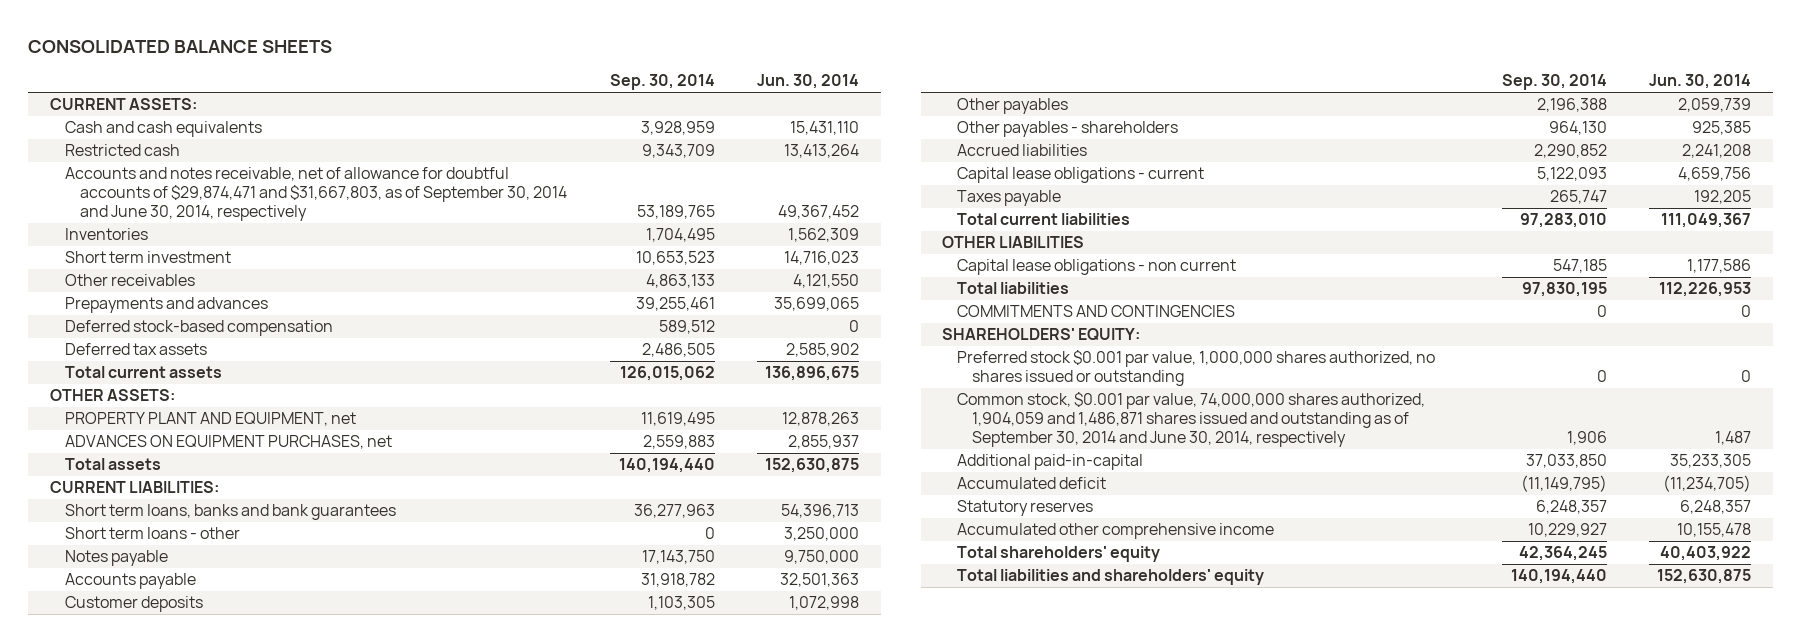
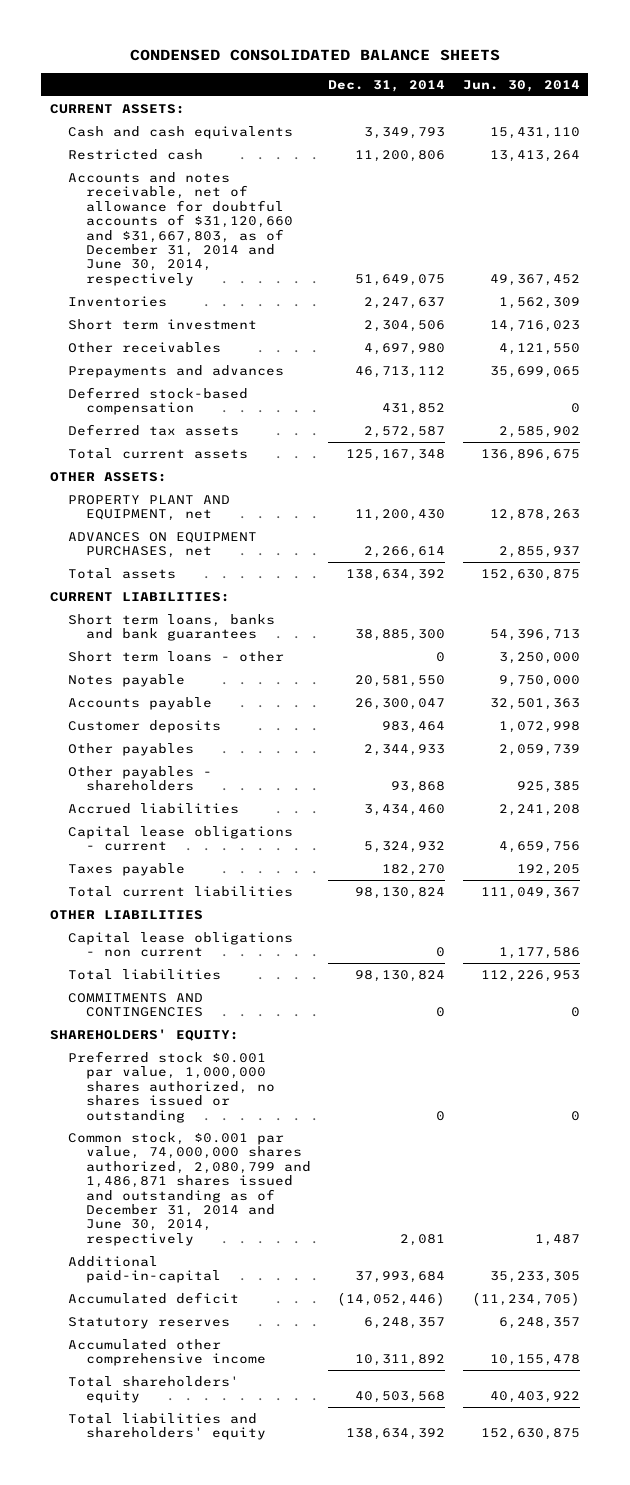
[28,40,333,54] CONSOLIDATED BALANCE SHEETS -> [129,49,500,62] CONDENSED CONSOLIDATED BALANCE SHEETS
[609,74,715,91] Sep. 30, 2014 -> none
none -> [328,79,446,92] Dec. 31, 2014
[64,167,567,222] Accounts and notes receivable, net of allowance for doubtful accounts of $29,874,471 and $31,667,803, as of September 30, 2014 and June 30, 2014, respectively -> [67,171,293,286] Accounts and notes receivable, net of allowance for doubtful accounts of $31,120,660 and $31,667,803, as of December 31, 2014 and June 30, 2014, respectively
[956,392,1425,448] Common stock, $0.001 par value, 74,000,000 shares authorized, 1,904,059 and 1,486,871 shares issued and outstanding as of September 30, 2014 and June 30, 2014, respectively -> [67,1131,311,1246] Common stock, $0.001 par value, 74,000,000 shares authorized, 2,080,799 and 1,486,871 shares issued and outstanding as of December 31, 2014 and June 30, 2014, respectively

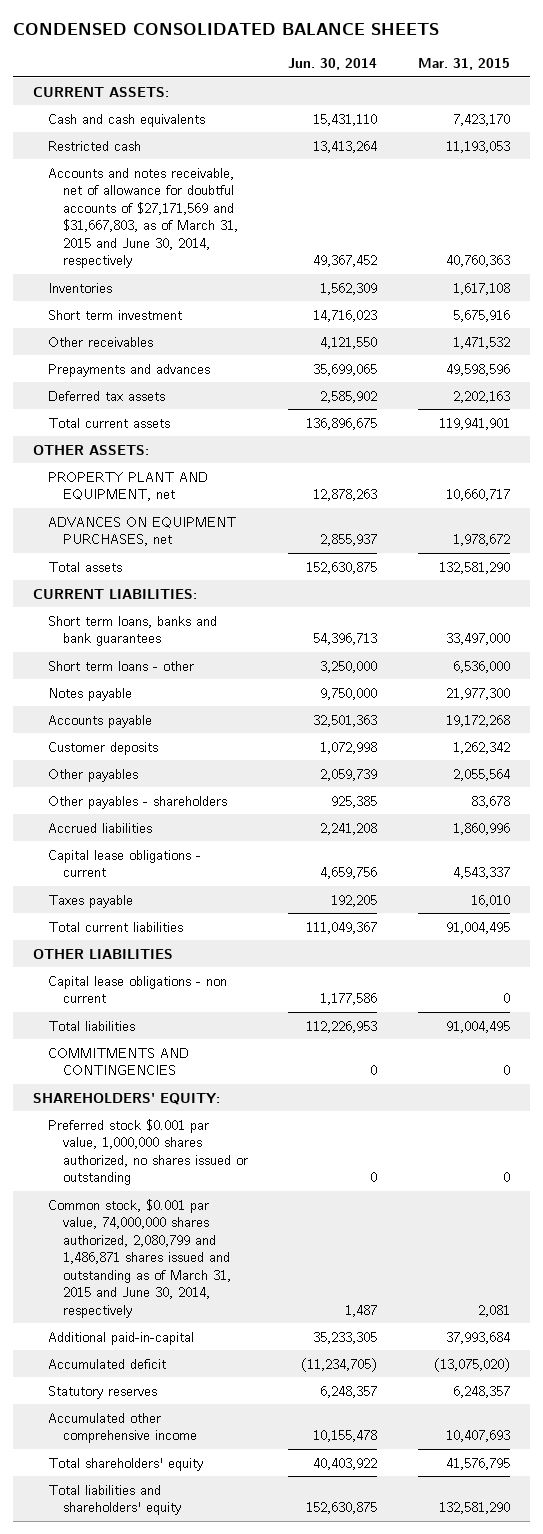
[328,79,446,92] Dec. 31, 2014 -> none
none -> [417,57,510,70] Mar. 31, 2015
[67,171,293,286] Accounts and notes receivable, net of allowance for doubtful accounts of $31,120,660 and $31,667,803, as of December 31, 2014 and June 30, 2014, respectively -> [47,167,238,269] Accounts and notes receivable, net of allowance for doubtful accounts of $27,171,569 and $31,667,803, as of March 31, 2015 and June 30, 2014, respectively
[67,386,248,416] Deferred stock-based compensation -> none
[67,1131,311,1246] Common stock, $0.001 par value, 74,000,000 shares authorized, 2,080,799 and 1,486,871 shares issued and outstanding as of December 31, 2014 and June 30, 2014, respectively -> [47,1198,231,1318] Common stock, $0.001 par value, 74,000,000 shares authorized, 2,080,799 and 1,486,871 shares issued and outstanding as of March 31, 2015 and June 30, 2014, respectively

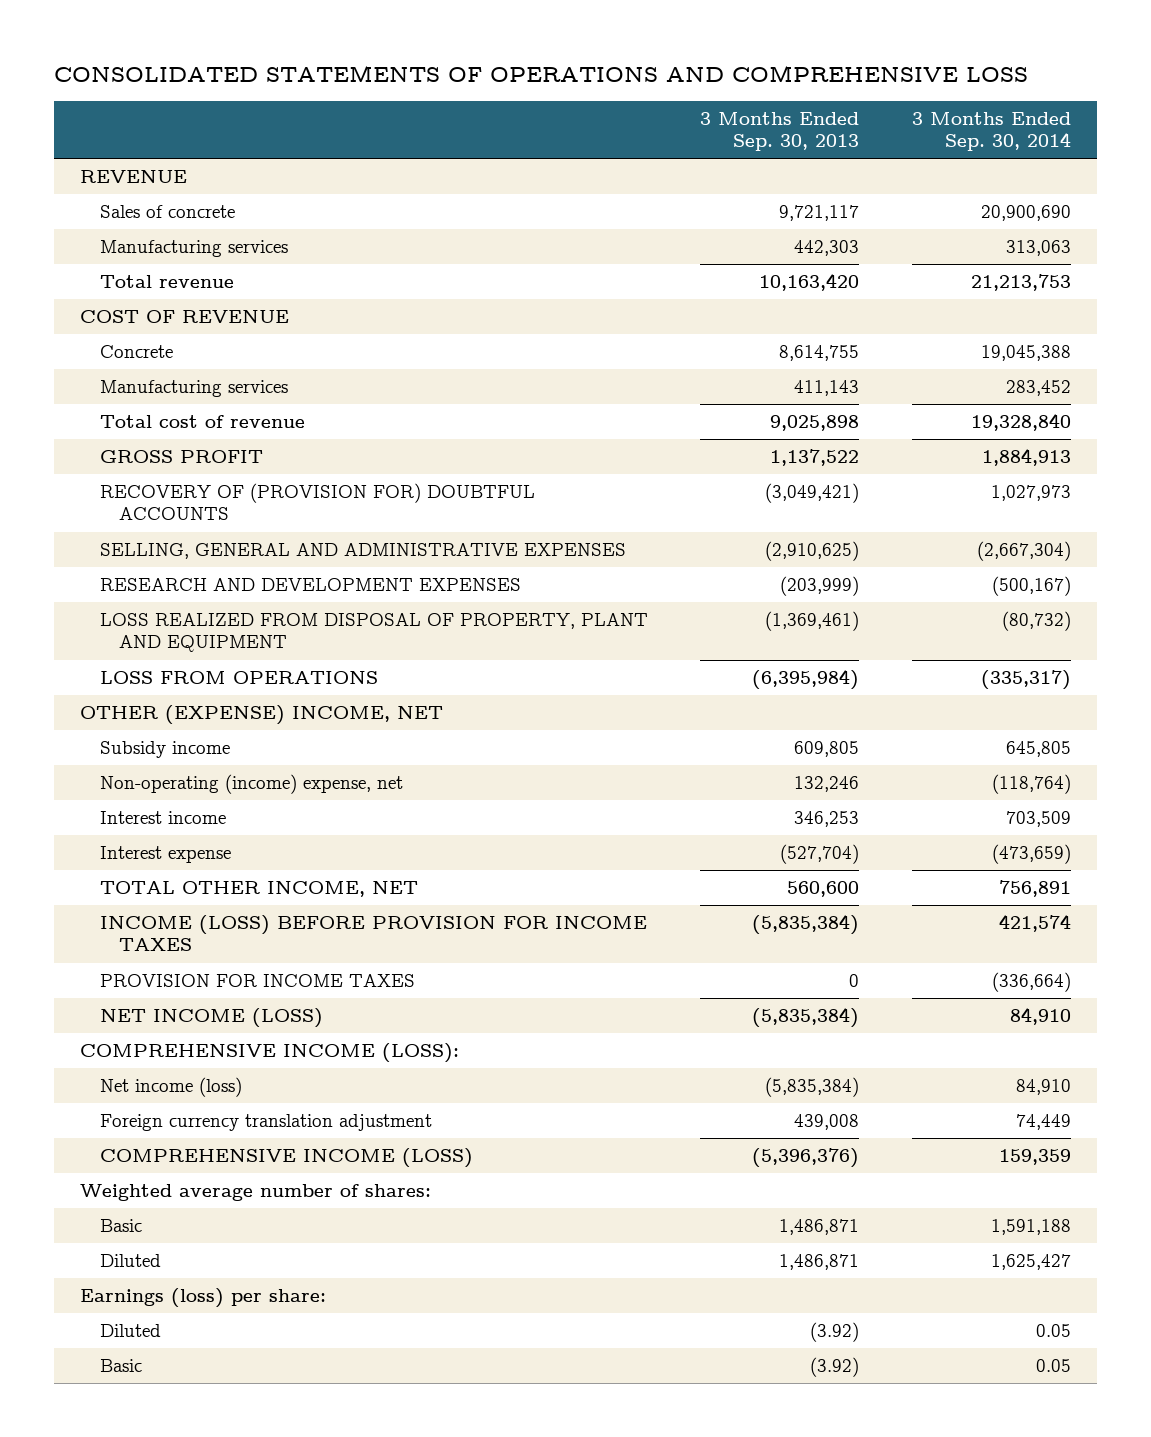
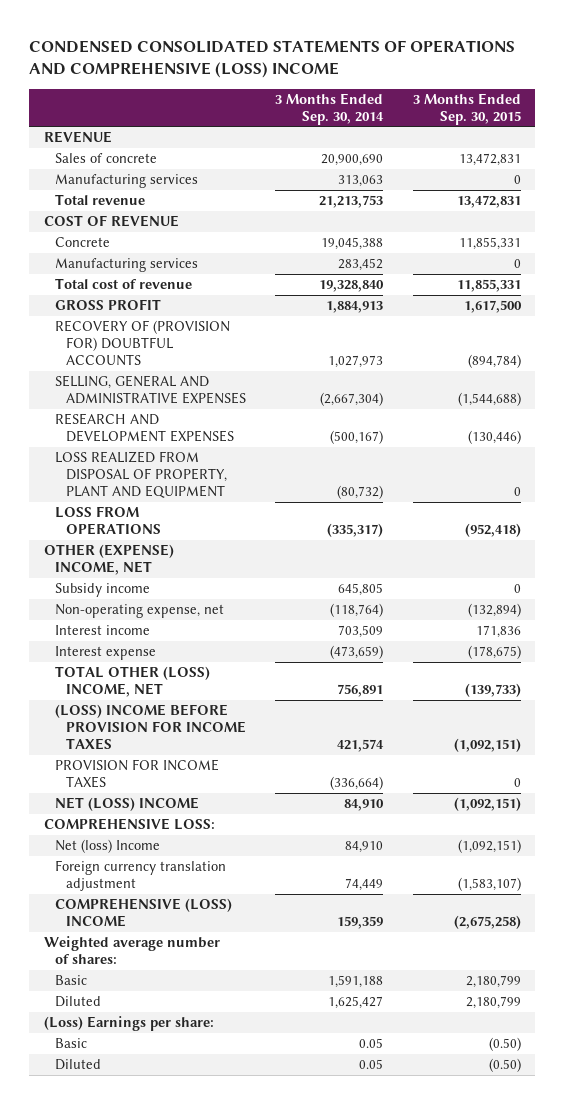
[53,65,1028,83] CONSOLIDATED STATEMENTS OF OPERATIONS AND COMPREHENSIVE LOSS -> [29,39,516,79] CONDENSED CONSOLIDATED STATEMENTS OF OPERATIONS AND COMPREHENSIVE (LOSS) INCOME
[700,111,860,152] 3 Months Ended Sep. 30, 2013 -> none
none -> [412,92,521,125] 3 Months Ended Sep. 30, 2015
[99,773,403,794] Non-operating (income) expense, net -> [54,604,224,619] Non-operating expense, net
[99,880,418,897] TOTAL OTHER INCOME, NET -> [54,666,210,698] TOTAL OTHER (LOSS) INCOME, NET
[99,914,647,952] INCOME (LOSS) BEFORE PROVISION FOR INCOME TAXES -> [54,704,246,750] (LOSS) INCOME BEFORE PROVISION FOR INCOME TAXES
[99,1007,323,1028] NET INCOME (LOSS) -> [54,797,199,812] NET (LOSS) INCOME
[79,1042,459,1063] COMPREHENSIVE INCOME (LOSS): -> [44,818,216,831] COMPREHENSIVE LOSS:
[99,1076,242,1097] Net income (loss) -> [54,839,160,854] Net (loss) Income
[99,1147,473,1168] COMPREHENSIVE INCOME (LOSS) -> [54,898,232,928] COMPREHENSIVE (LOSS) INCOME
[79,1287,326,1308] Earnings (loss) per share: -> [44,1016,215,1032] (Loss) Earnings per share:
[99,1323,161,1337] Diluted -> [54,1059,101,1071] Diluted

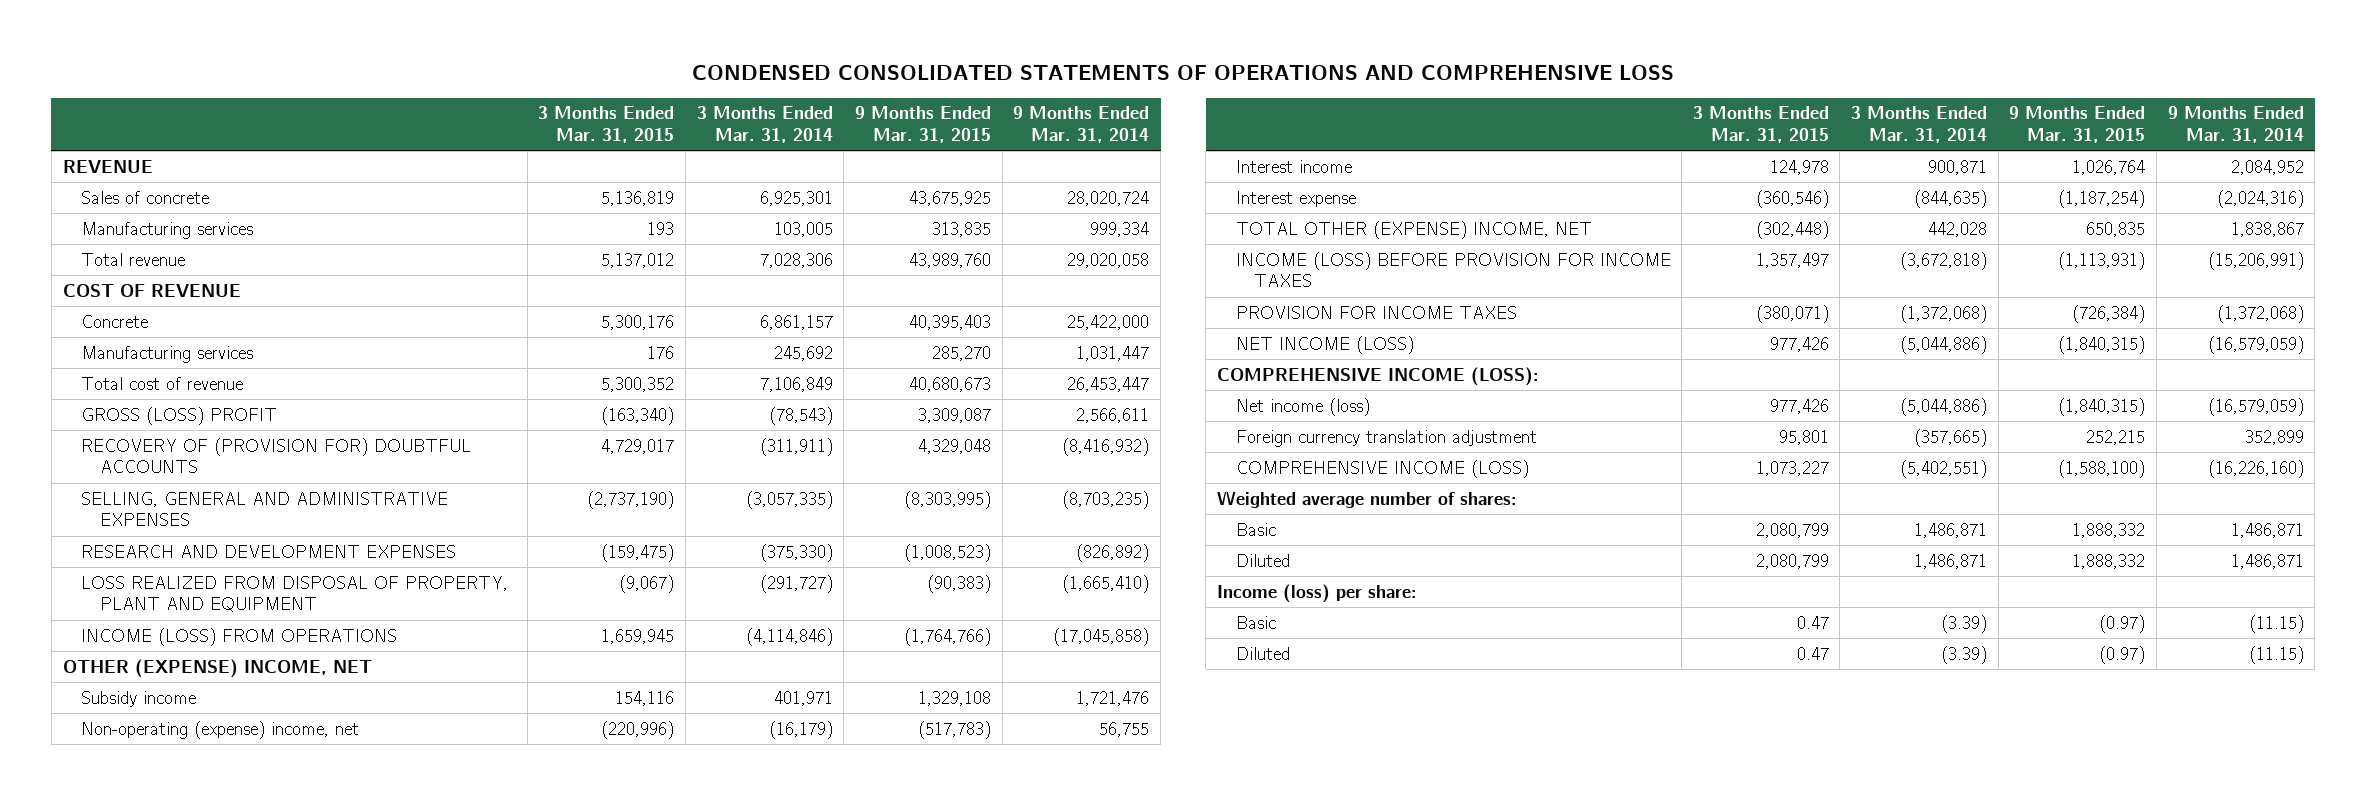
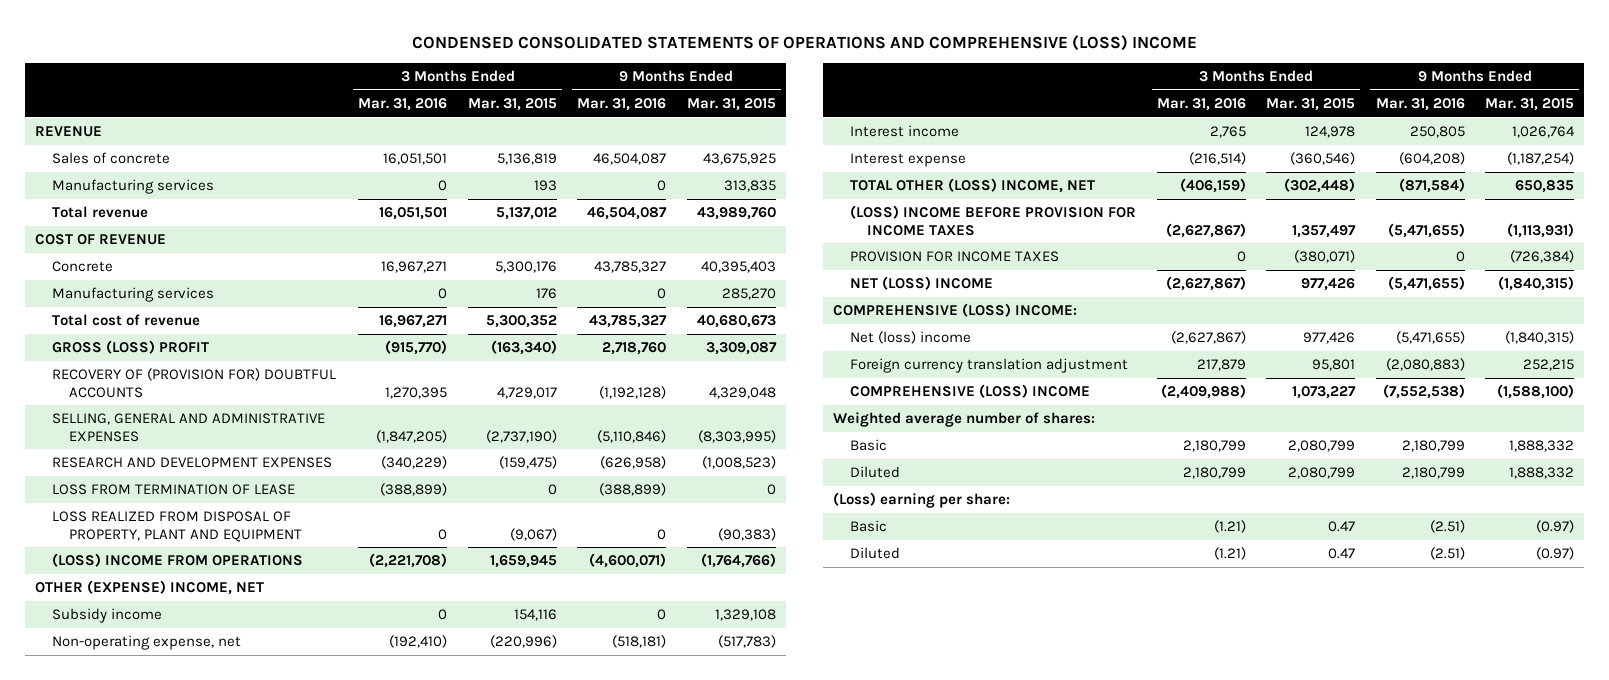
[692,64,1675,80] CONDENSED CONSOLIDATED STATEMENTS OF OPERATIONS AND COMPREHENSIVE LOSS -> [411,35,1197,52] CONDENSED CONSOLIDATED STATEMENTS OF OPERATIONS AND COMPREHENSIVE (LOSS) INCOME
[696,106,833,143] 3 Months Ended Mar. 31, 2014 -> none
[1013,106,1150,143] 9 Months Ended Mar. 31, 2014 -> none
none -> [358,97,448,111] Mar. 31, 2016
none -> [577,97,667,111] Mar. 31, 2016
none -> [51,484,295,496] LOSS FROM TERMINATION OF LEASE
[81,627,398,646] INCOME (LOSS) FROM OPERATIONS -> [51,553,303,568] (LOSS) INCOME FROM OPERATIONS
[81,720,360,739] Non-operating (expense) income, net -> [51,635,241,651] Non-operating expense, net
[1235,220,1592,239] TOTAL OTHER (EXPENSE) INCOME, NET -> [850,178,1096,194] TOTAL OTHER (LOSS) INCOME, NET
[1235,251,1671,288] INCOME (LOSS) BEFORE PROVISION FOR INCOME TAXES -> [850,205,1137,236] (LOSS) INCOME BEFORE PROVISION FOR INCOME TAXES
[1235,335,1414,354] NET INCOME (LOSS) -> [850,276,994,291] NET (LOSS) INCOME
[1216,366,1539,386] COMPREHENSIVE INCOME (LOSS): -> [833,303,1078,318] COMPREHENSIVE (LOSS) INCOME:
[1235,397,1370,416] Net income (loss) -> [850,331,972,345] Net (loss) income
[1235,459,1529,478] COMPREHENSIVE INCOME (LOSS) -> [850,384,1091,399] COMPREHENSIVE (LOSS) INCOME
[1216,583,1417,603] Income (loss) per share: -> [833,492,1011,509] (Loss) earning per share:

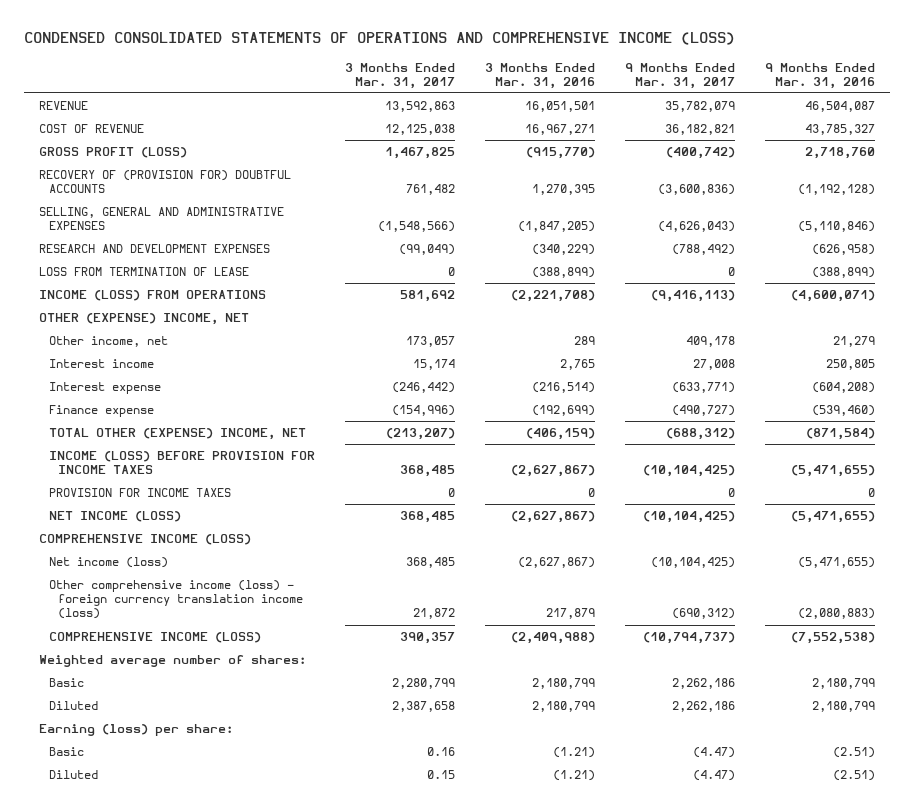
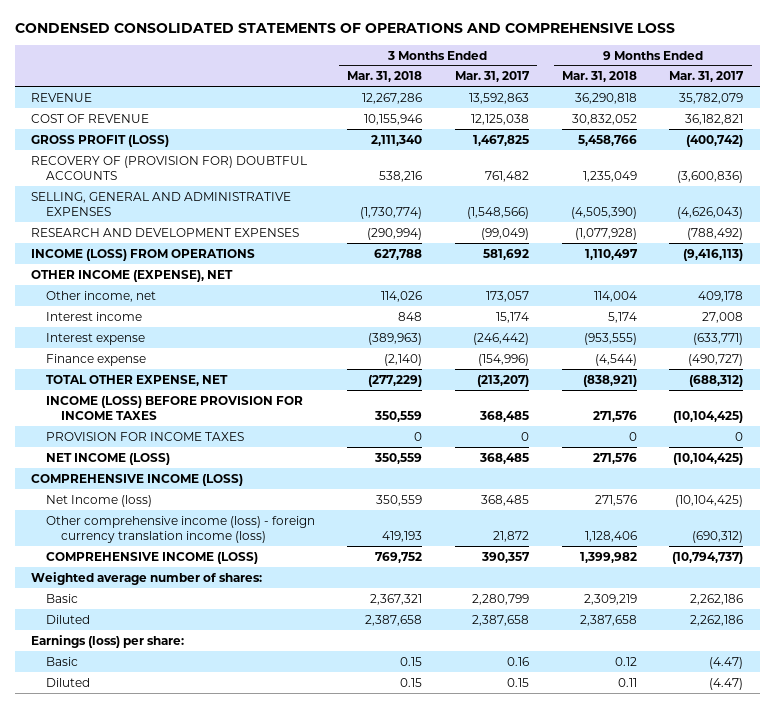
[24,32,736,46] CONDENSED CONSOLIDATED STATEMENTS OF OPERATIONS AND COMPREHENSIVE INCOME (LOSS) -> [14,23,675,34] CONDENSED CONSOLIDATED STATEMENTS OF OPERATIONS AND COMPREHENSIVE LOSS
[484,62,595,89] 3 Months Ended Mar. 31, 2016 -> none
[764,62,875,89] 9 Months Ended Mar. 31, 2016 -> none
none -> [347,71,423,83] Mar. 31, 2018
none -> [561,71,637,83] Mar. 31, 2018
[39,267,250,277] LOSS FROM TERMINATION OF LEASE -> none
[39,313,250,326] OTHER (EXPENSE) INCOME, NET -> [30,269,233,282] OTHER INCOME (EXPENSE), NET
[48,428,306,441] TOTAL OTHER (EXPENSE) INCOME, NET -> [45,374,228,386] TOTAL OTHER EXPENSE, NET
[48,557,168,569] Net income (loss) -> [45,494,152,507] Net Income (loss)
[39,724,234,737] Earning (loss) per share: -> [30,634,184,648] Earnings (loss) per share:

